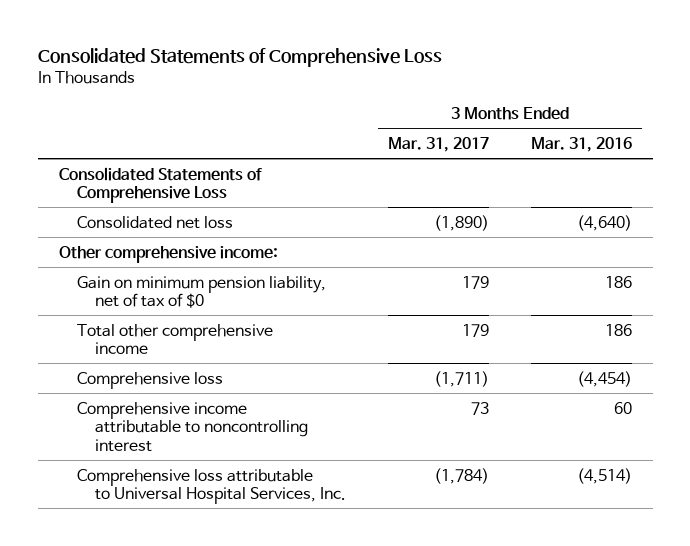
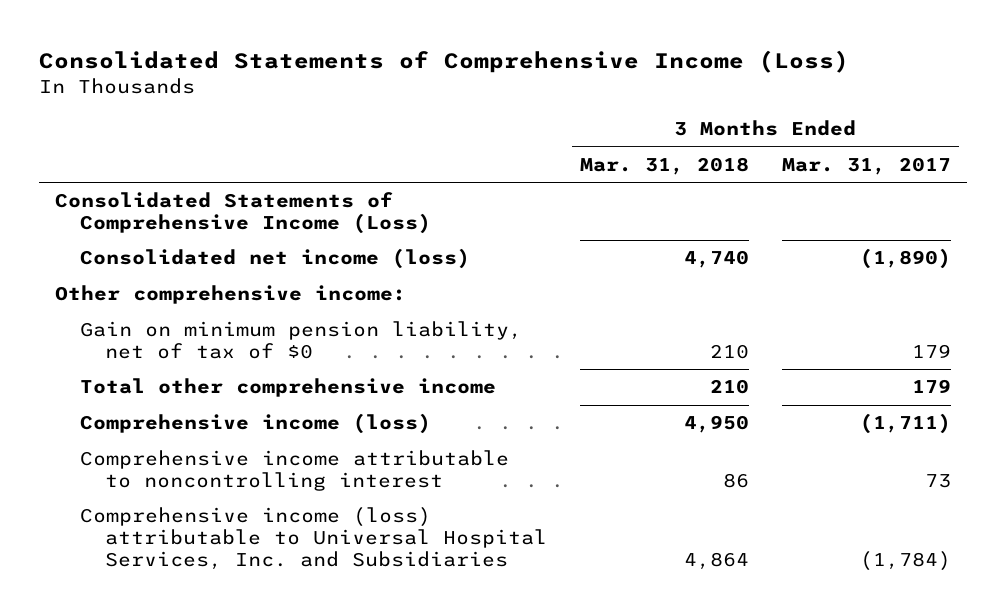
[37,47,442,67] Consolidated Statements of Comprehensive Loss -> [39,49,850,73] Consolidated Statements of Comprehensive Income (Loss)
[530,137,632,153] Mar. 31, 2016 -> none
none -> [580,157,750,176] Mar. 31, 2018
[58,166,262,204] Consolidated Statements of Comprehensive Loss -> [55,192,432,234] Consolidated Statements of Comprehensive Income (Loss)
[76,215,233,229] Consolidated net loss -> [80,248,471,270] Consolidated net income (loss)
[76,371,223,389] Comprehensive loss -> [80,413,432,435] Comprehensive income (loss)
[76,468,347,505] Comprehensive loss attributable to Universal Hospital Services, Inc. -> [80,507,548,570] Comprehensive income (loss) attributable to Universal Hospital Services, Inc. and Subsidiaries

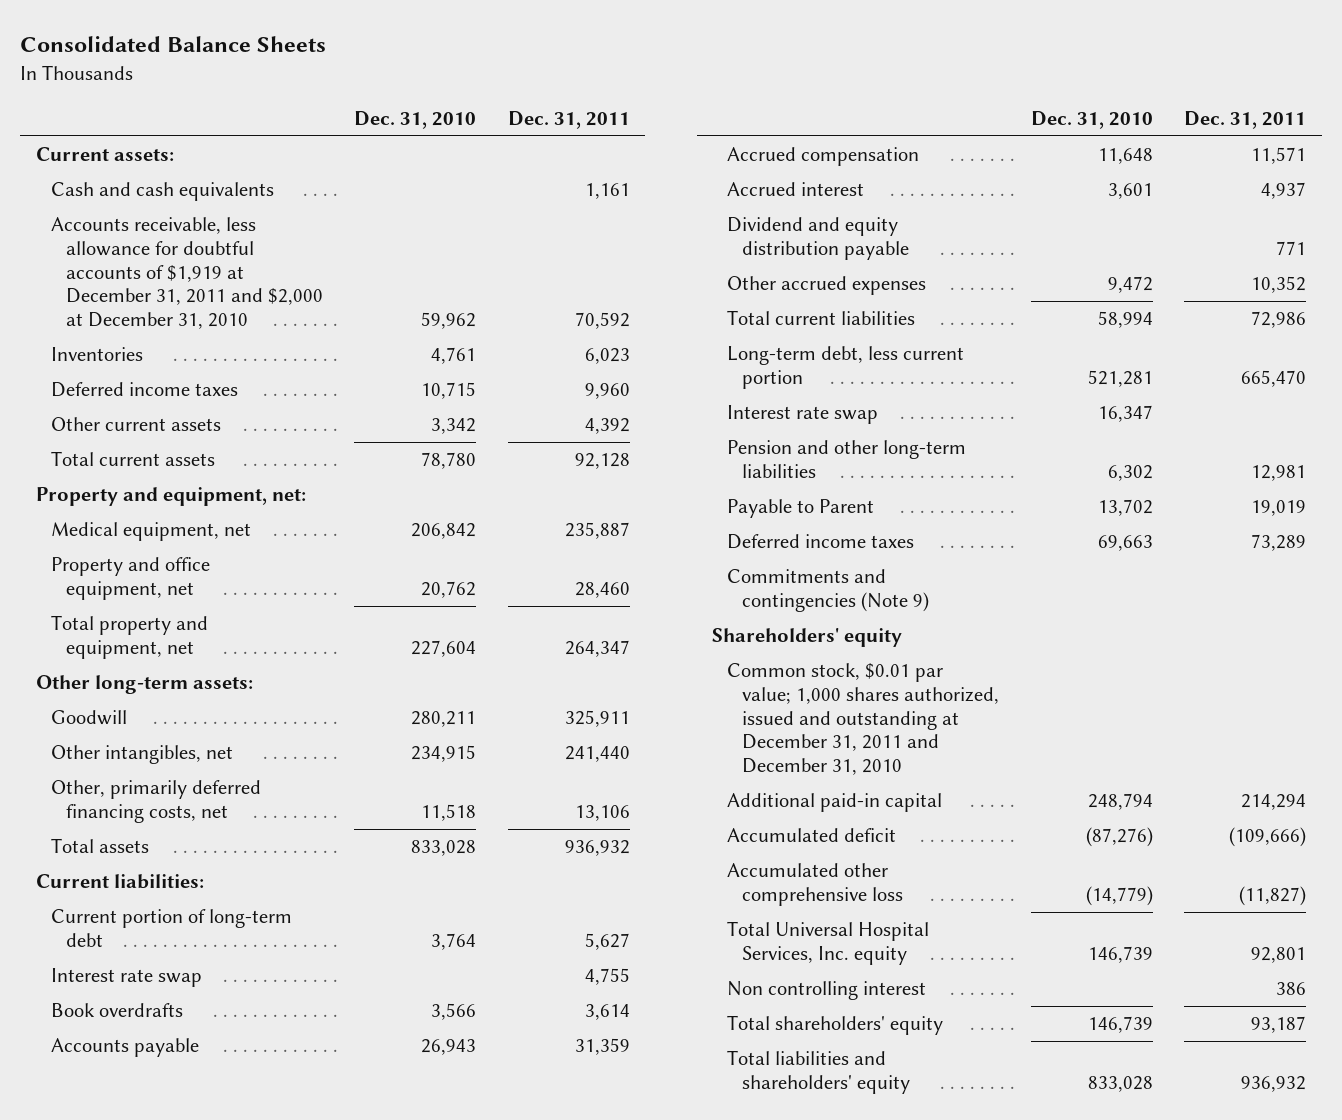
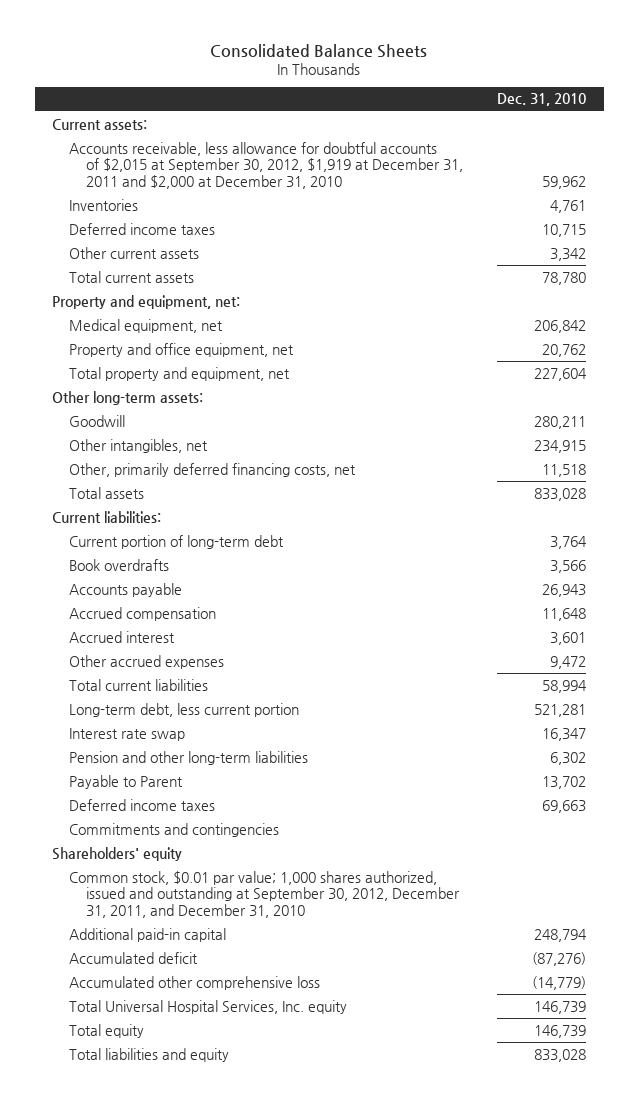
[507,110,630,129] Dec. 31, 2011 -> none
[50,182,274,202] Cash and cash equivalents -> none
[50,217,323,330] Accounts receivable, less allowance for doubtful accounts of $1,919 at December 31, 2011 and $2,000 at December 31, 2010 -> [69,141,463,189] Accounts receivable, less allowance for doubtful accounts of $2,015 at September 30, 2012, $1,919 at December 31, 2011 and $2,000 at December 31, 2010
[50,968,202,988] Interest rate swap -> none
[727,217,910,260] Dividend and equity distribution payable -> none
[727,569,930,612] Commitments and contingencies (Note 9) -> [69,822,280,837] Commitments and contingencies
[727,663,1000,776] Common stock, $0.01 par value; 1,000 shares authorized, issued and outstanding at December 31, 2011 and December 31, 2010 -> [69,870,460,918] Common stock, $0.01 par value; 1,000 shares authorized, issued and outstanding at September 30, 2012, December 31, 2011, and December 31, 2010
[727,981,927,1001] Non controlling interest -> none
[727,1015,944,1036] Total shareholders' equity -> [69,1023,145,1038] Total equity
[727,1050,911,1094] Total liabilities and shareholders' equity -> [69,1047,230,1062] Total liabilities and equity

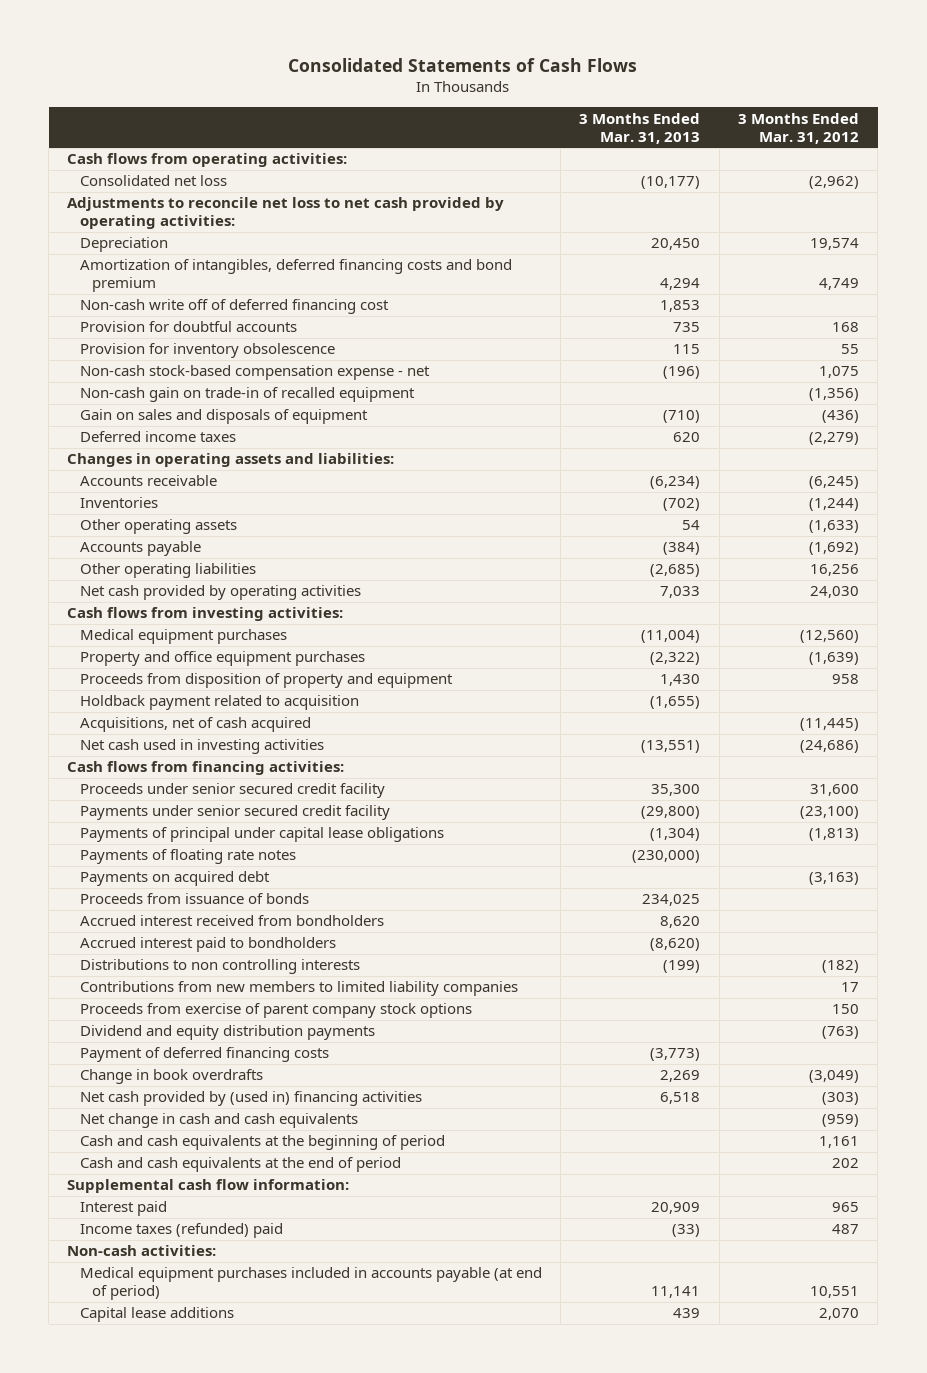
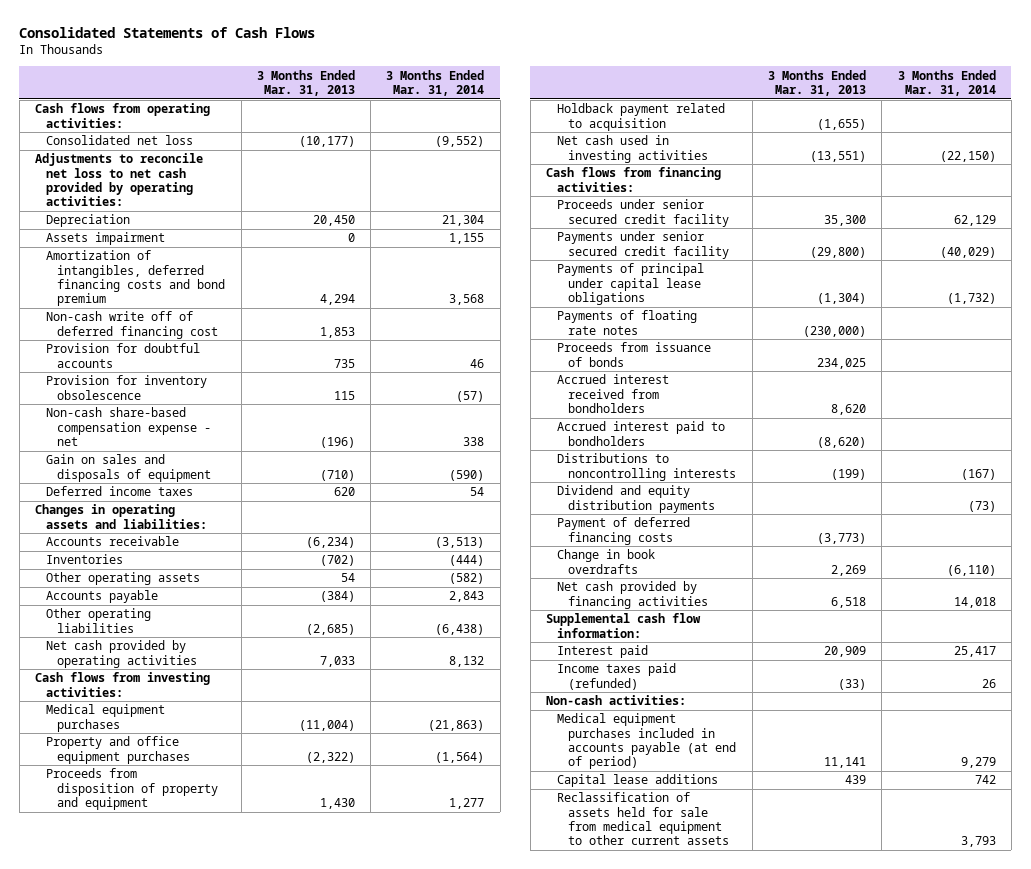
[738,112,860,144] 3 Months Ended Mar. 31, 2012 -> none
none -> [386,69,485,96] 3 Months Ended Mar. 31, 2014
none -> [46,232,166,246] Assets impairment
[79,387,415,403] Non-cash gain on trade-in of recalled equipment -> none
[79,365,430,381] Non-cash stock-based compensation expense - net -> [46,407,212,447] Non-cash share-based compensation expense - net
[79,717,311,733] Acquisitions, net of cash acquired -> none
[79,871,270,887] Payments on acquired debt -> none
[79,981,518,997] Contributions from new members to limited liability companies -> none
[79,1003,472,1019] Proceeds from exercise of parent company stock options -> none
[79,959,360,975] Distributions to non controlling interests -> [557,453,737,481] Distributions to noncontrolling interests
[79,1113,358,1129] Net change in cash and cash equivalents -> none
[79,1135,445,1151] Cash and cash equivalents at the beginning of period -> none
[79,1157,401,1173] Cash and cash equivalents at the end of period -> none
[79,1091,422,1107] Net cash provided by (used in) financing activities -> [557,581,709,609] Net cash provided by financing activities
[79,1223,283,1239] Income taxes (refunded) paid -> [557,663,677,690] Income taxes paid (refunded)
none -> [557,792,730,846] Reclassification of assets held for sale from medical equipment to other current assets

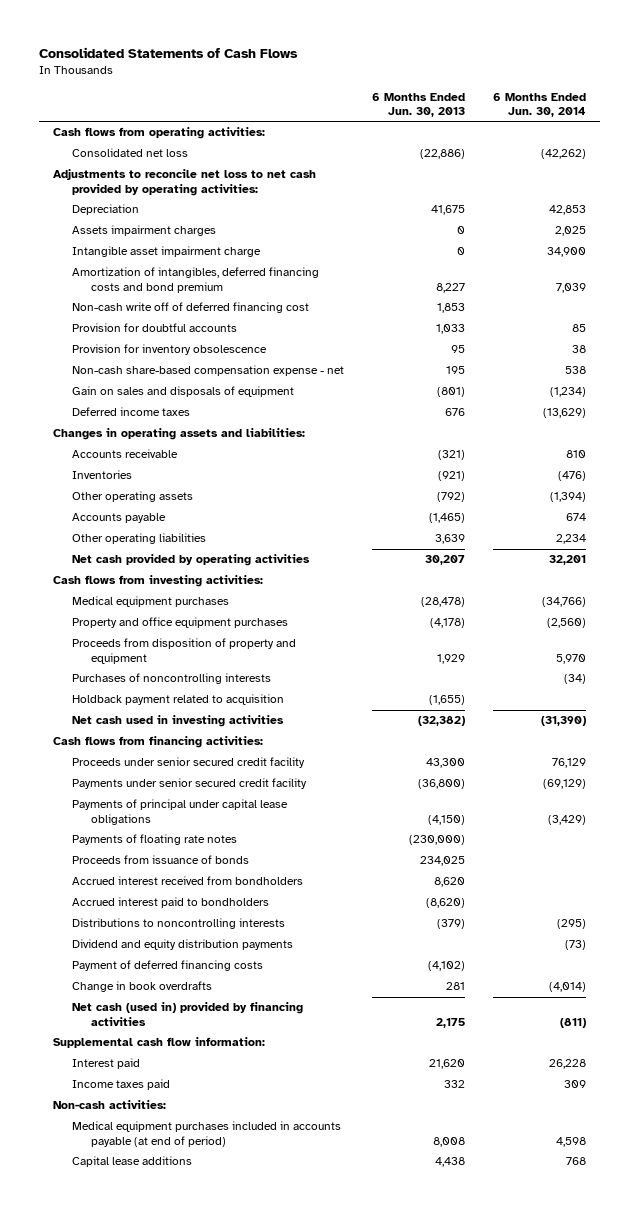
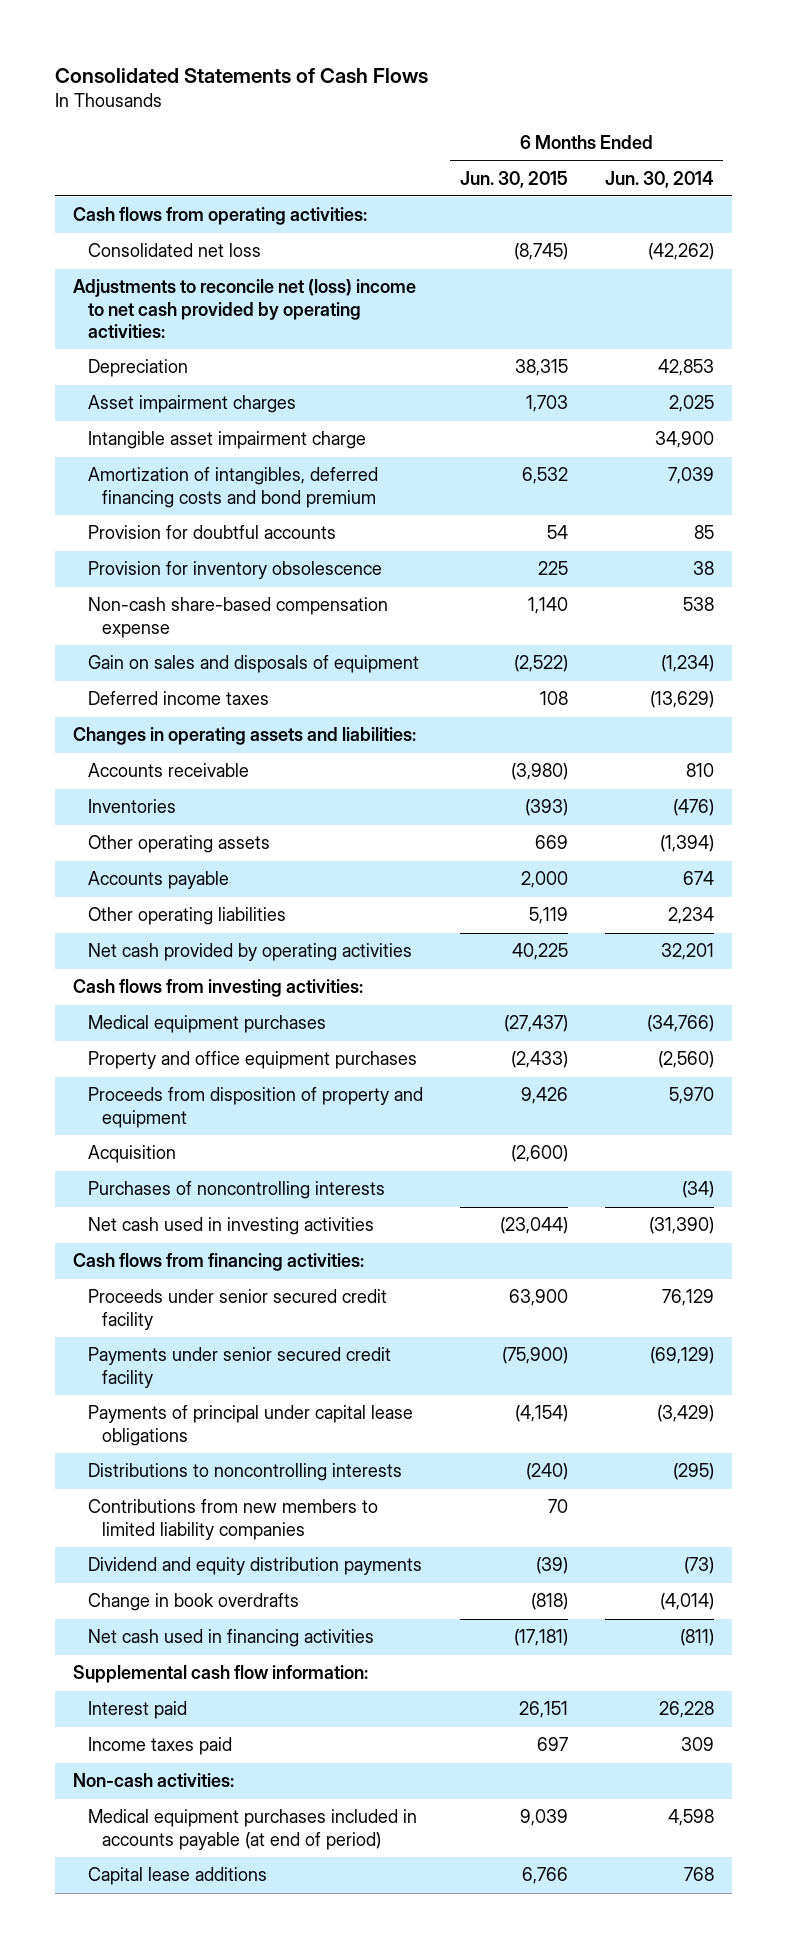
[371,92,465,118] 6 Months Ended Jun. 30, 2013 -> none
none -> [459,170,568,188] Jun. 30, 2015
[52,169,316,196] Adjustments to reconcile net loss to net cash provided by operating activities: -> [73,279,417,338] Adjustments to reconcile net (loss) income to net cash provided by operating activities:
[71,225,216,237] Assets impairment charges -> [87,395,296,414] Asset impairment charges
[71,302,309,314] Non-cash write off of deferred financing cost -> none
[71,365,344,377] Non-cash share-based compensation expense - net -> [87,597,388,638] Non-cash share-based compensation expense
none -> [87,1145,176,1164] Acquisition
[71,694,284,706] Holdback payment related to acquisition -> none
[71,834,237,846] Payments of floating rate notes -> none
[71,855,249,865] Proceeds from issuance of bonds -> none
[71,876,303,886] Accrued interest received from bondholders -> none
[71,897,269,909] Accrued interest paid to bondholders -> none
none -> [87,1499,378,1540] Contributions from new members to limited liability companies
[71,960,263,972] Payment of deferred financing costs -> none
[71,1002,303,1026] Net cash (used in) provided by financing activities -> [87,1629,374,1648] Net cash used in financing activities

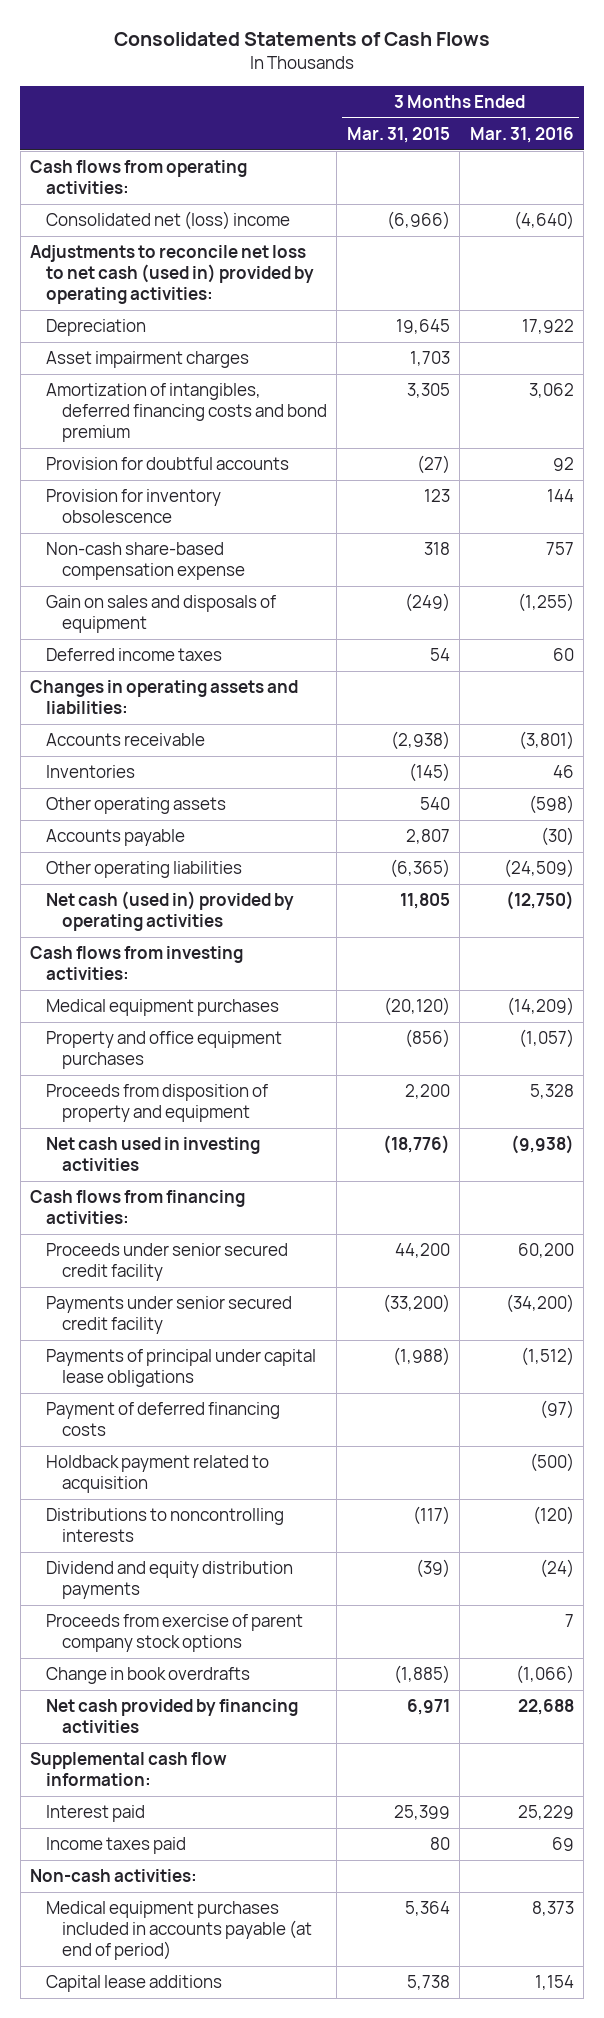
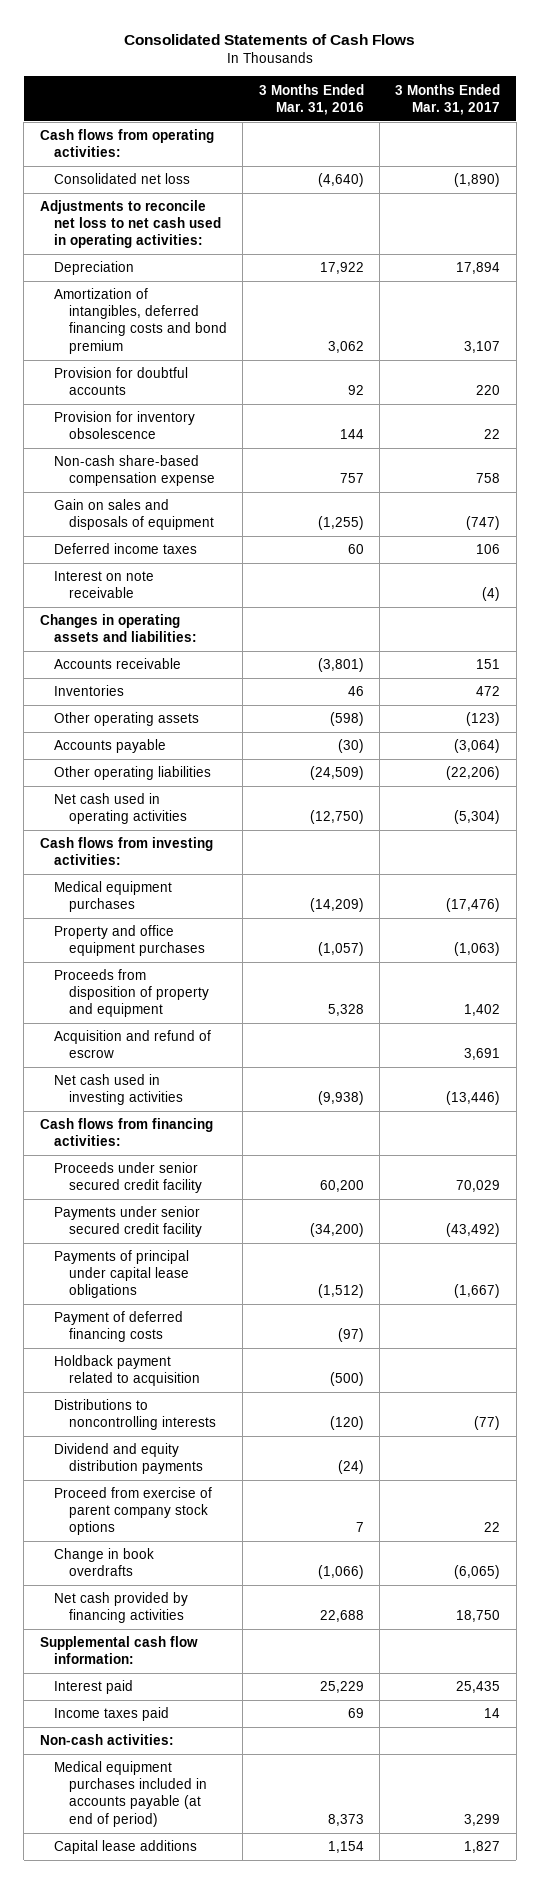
[346,126,450,143] Mar. 31, 2015 -> none
none -> [395,83,501,115] 3 Months Ended Mar. 31, 2017
[45,211,290,231] Consolidated net (loss) income -> [54,173,191,185] Consolidated net loss
[30,245,314,305] Adjustments to reconcile net loss to net cash (used in) provided by operating activities: -> [39,200,222,249] Adjustments to reconcile net loss to net cash used in operating activities:
[45,351,249,369] Asset impairment charges -> none
none -> [54,571,155,599] Interest on note receivable
[45,891,294,932] Net cash (used in) provided by operating activities -> [54,793,188,825] Net cash used in operating activities
none -> [54,1030,212,1059] Acquisition and refund of escrow
[45,1614,303,1653] Proceeds from exercise of parent company stock options -> [54,1487,213,1536] Proceed from exercise of parent company stock options

